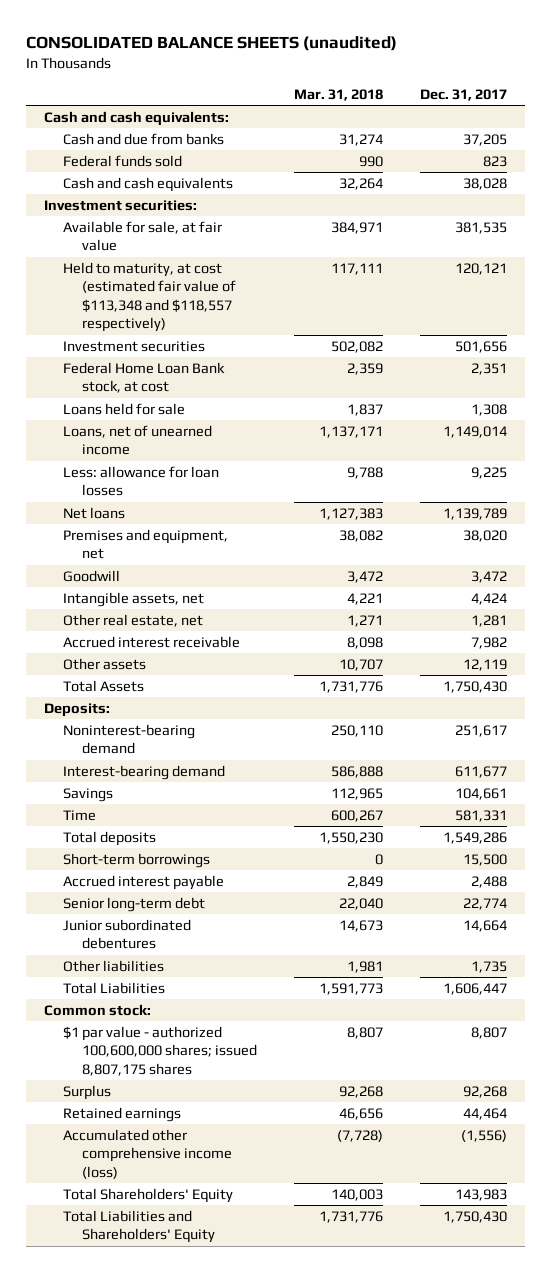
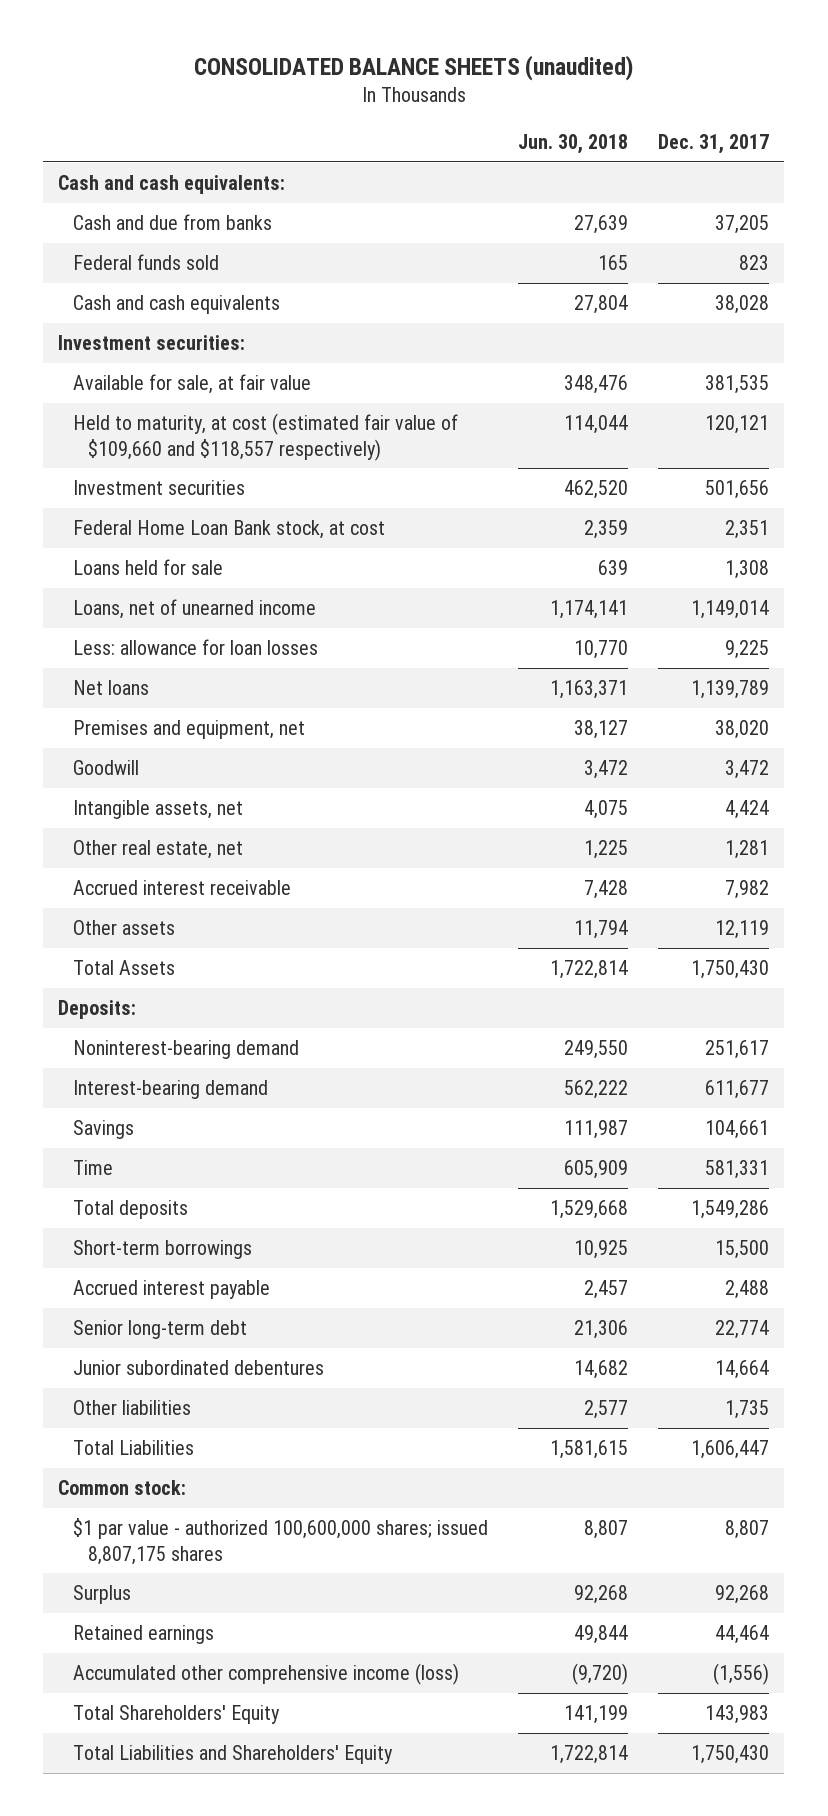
[293,88,383,101] Mar. 31, 2018 -> none
none -> [518,134,629,155] Jun. 30, 2018
[62,261,236,333] Held to maturity, at cost (estimated fair value of $113,348 and $118,557 respectively) -> [73,412,459,461] Held to maturity, at cost (estimated fair value of $109,660 and $118,557 respectively)

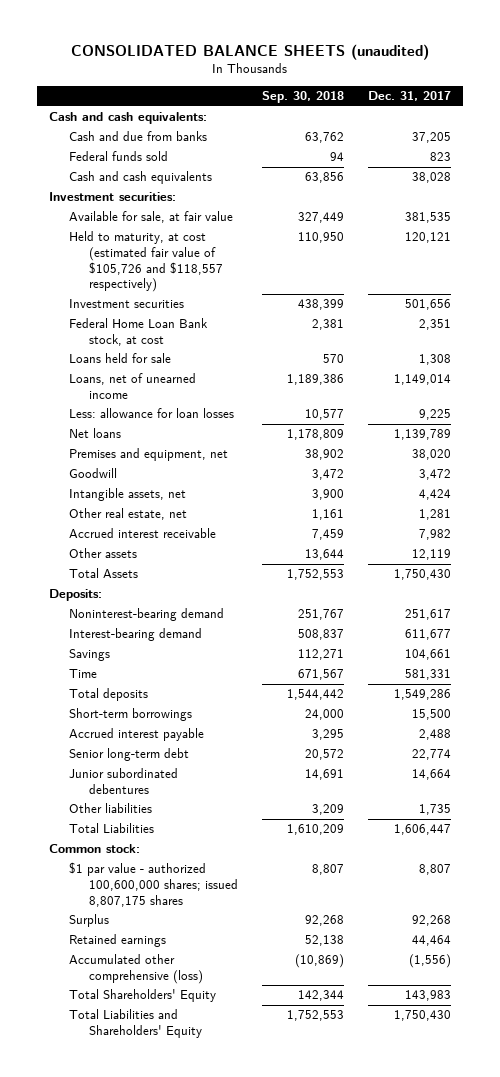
[518,134,629,155] Jun. 30, 2018 -> none
none -> [261,91,344,104] Sep. 30, 2018
[73,412,459,461] Held to maturity, at cost (estimated fair value of $109,660 and $118,557 respectively) -> [68,231,223,293] Held to maturity, at cost (estimated fair value of $105,726 and $118,557 respectively)
[73,1662,460,1685] Accumulated other comprehensive income (loss) -> [68,954,203,984] Accumulated other comprehensive (loss)

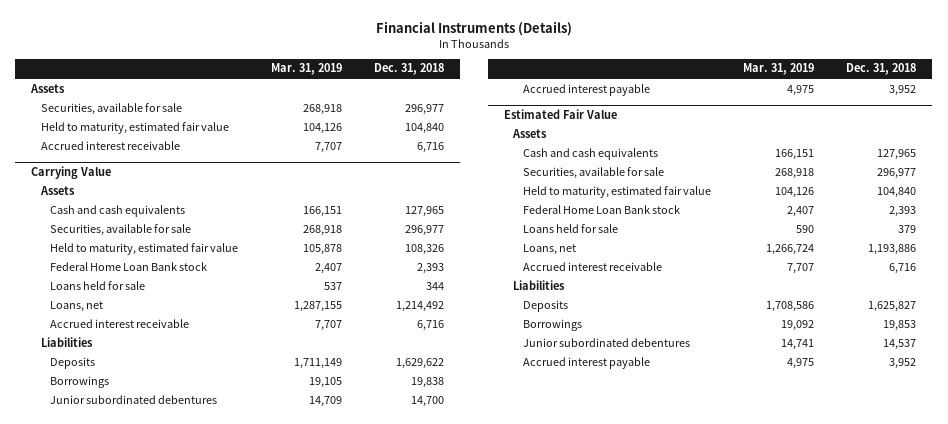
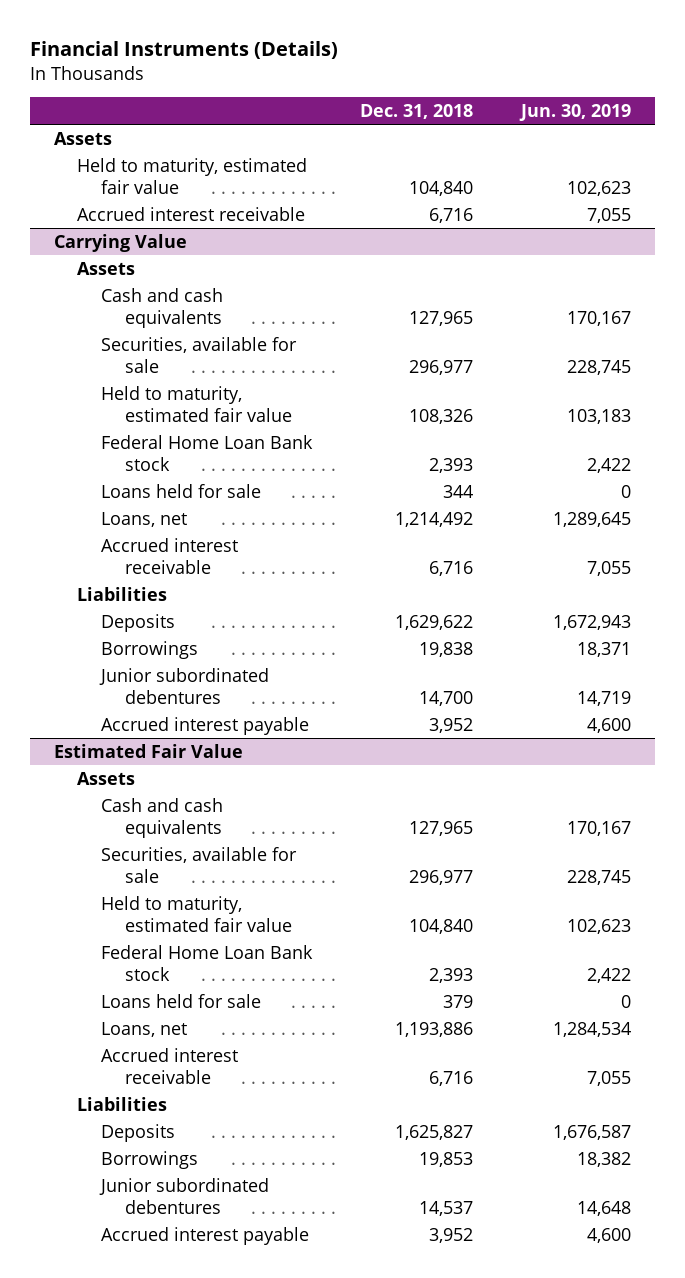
[270,63,342,76] Mar. 31, 2019 -> none
none -> [519,103,632,121] Jun. 30, 2019
[40,102,182,115] Securities, available for sale -> none

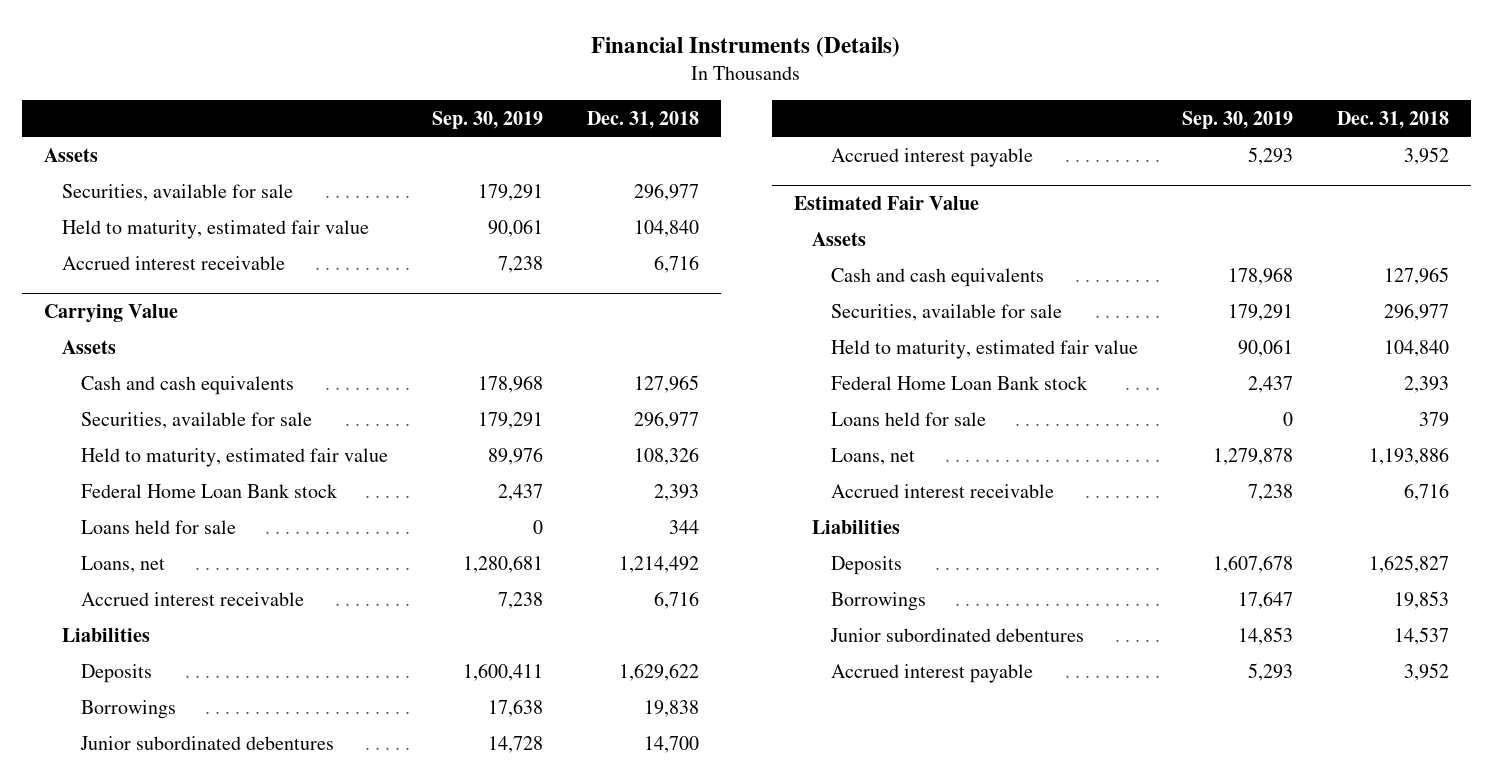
[519,103,632,121] Jun. 30, 2019 -> none
none -> [432,111,544,130] Sep. 30, 2019
none -> [62,183,294,201] Securities, available for sale

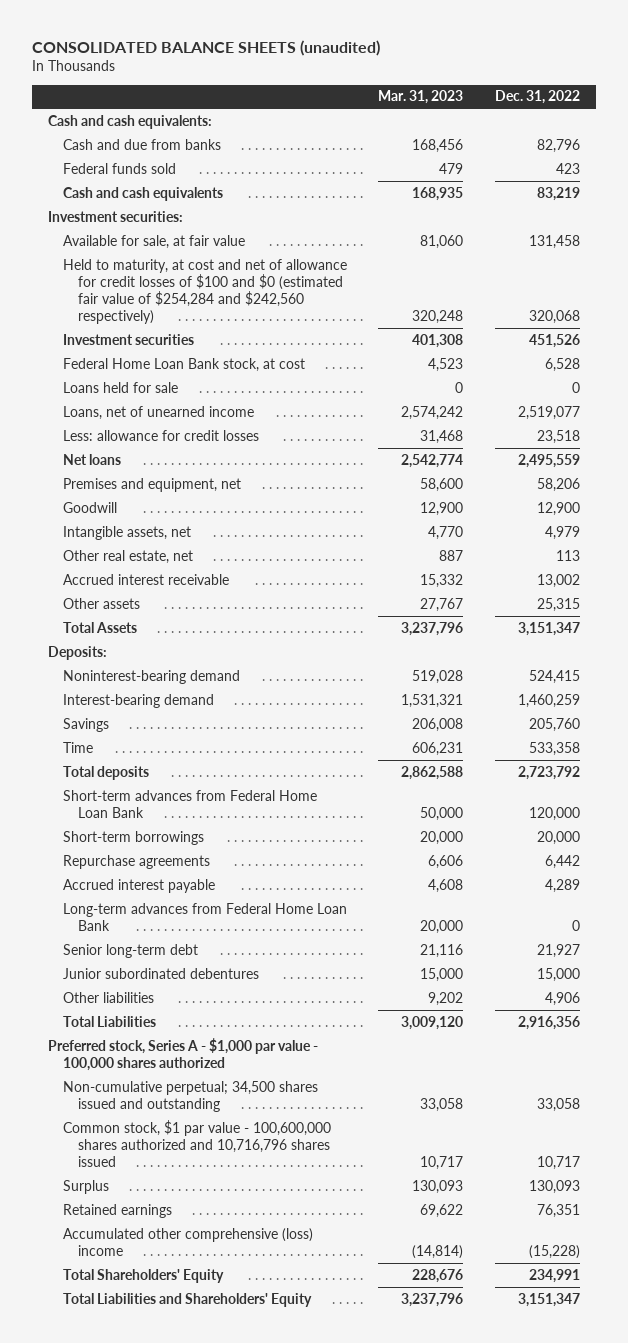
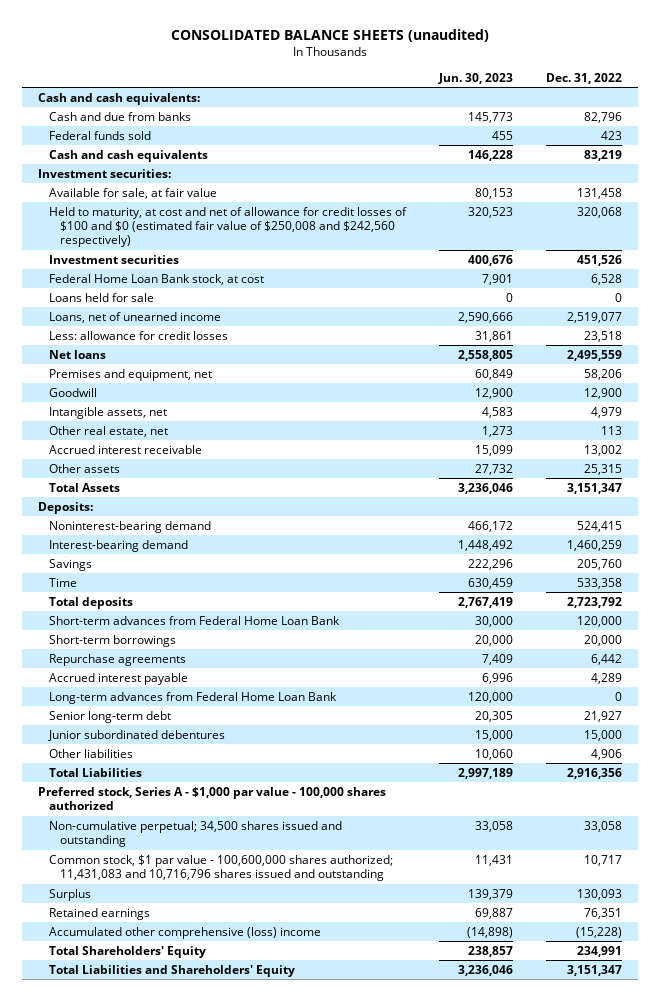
[378,90,464,105] Mar. 31, 2023 -> none
none -> [437,72,513,84] Jun. 30, 2023
[62,258,347,324] Held to maturity, at cost and net of allowance for credit losses of $100 and $0 (estimated fair value of $254,284 and $242,560 respectively) -> [49,206,408,248] Held to maturity, at cost and net of allowance for credit losses of $100 and $0 (estimated fair value of $250,008 and $242,560 respectively)
[62,1119,331,1167] Common stock, $1 par value - 100,600,000 shares authorized and 10,716,796 shares issued -> [49,854,394,882] Common stock, $1 par value - 100,600,000 shares authorized; 11,431,083 and 10,716,796 shares issued and outstanding

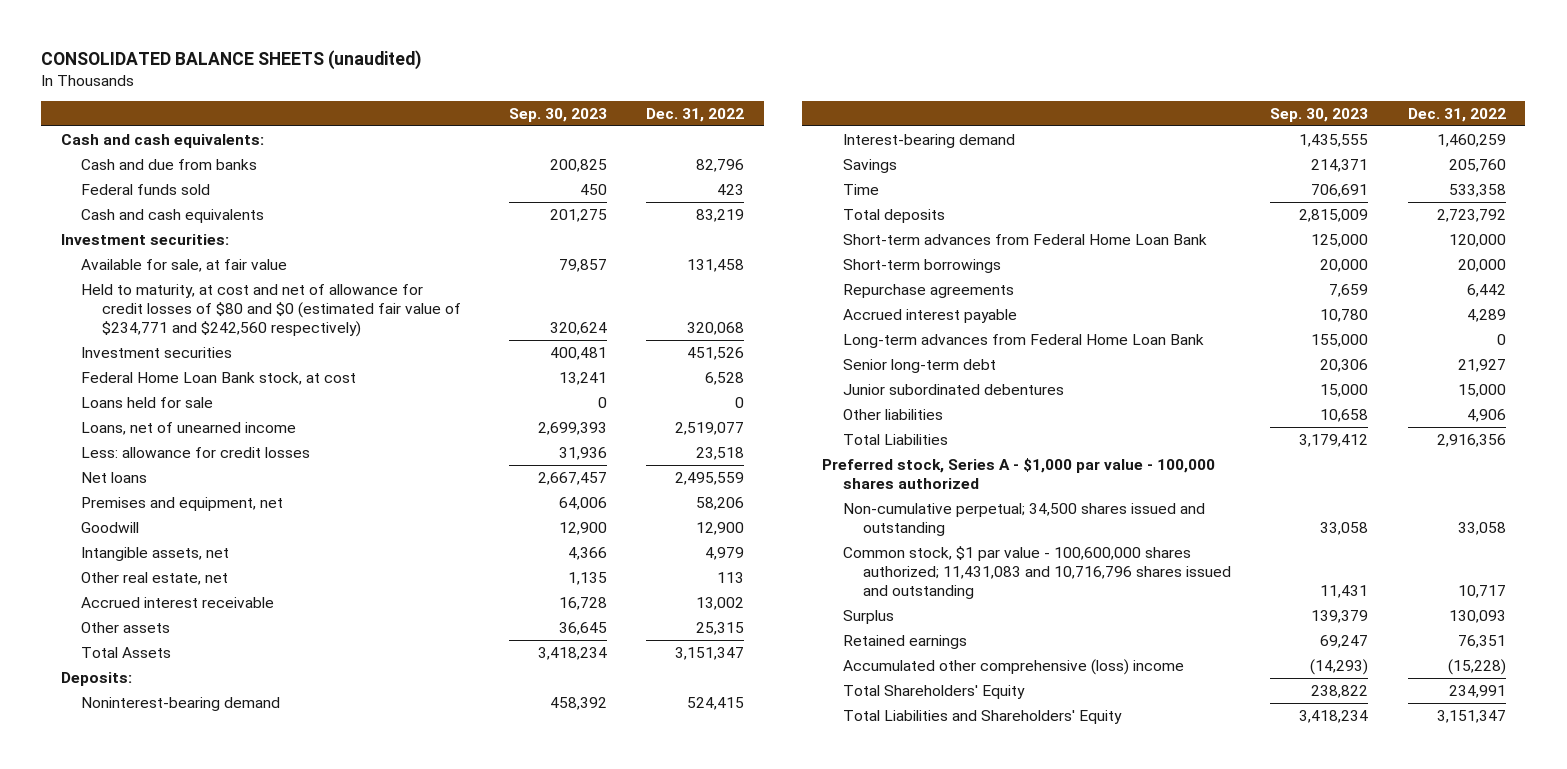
[437,72,513,84] Jun. 30, 2023 -> none
none -> [509,107,608,122] Sep. 30, 2023
[49,206,408,248] Held to maturity, at cost and net of allowance for credit losses of $100 and $0 (estimated fair value of $250,008 and $242,560 respectively) -> [81,283,461,337] Held to maturity, at cost and net of allowance for credit losses of $80 and $0 (estimated fair value of $234,771 and $242,560 respectively)

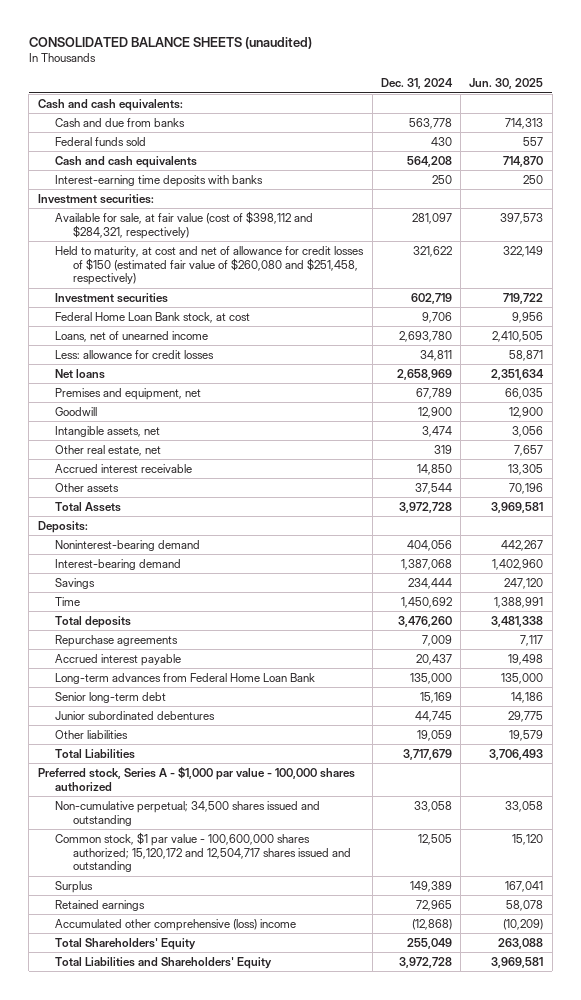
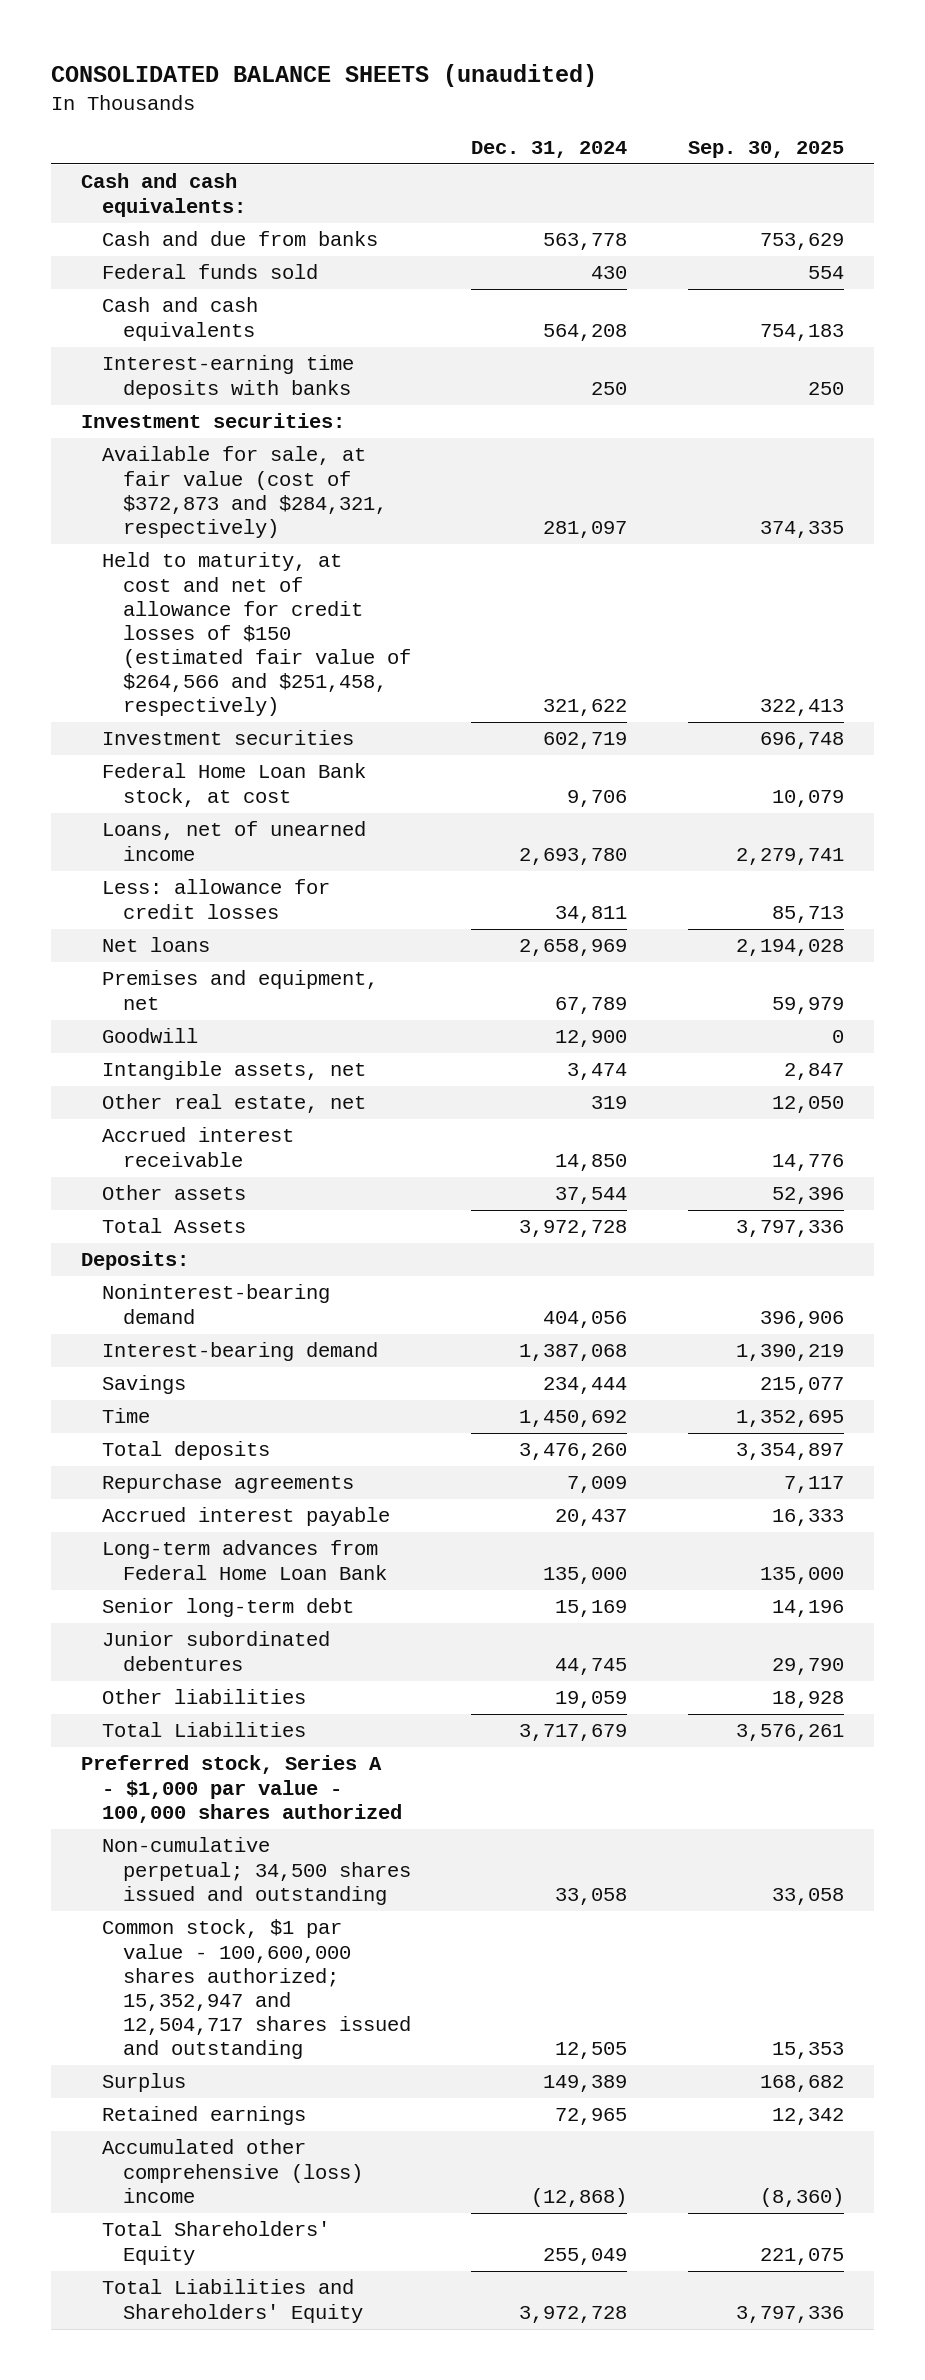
[469,78,544,90] Jun. 30, 2025 -> none
none -> [687,140,844,158] Sep. 30, 2025
[55,210,314,239] Available for sale, at fair value (cost of $398,112 and $284,321, respectively) -> [101,446,387,538] Available for sale, at fair value (cost of $372,873 and $284,321, respectively)
[55,245,365,286] Held to maturity, at cost and net of allowance for credit losses of $150 (estimated fair value of $260,080 and $251,458, respectively) -> [101,552,411,716] Held to maturity, at cost and net of allowance for credit losses of $150 (estimated fair value of $264,566 and $251,458, respectively)
[55,831,352,873] Common stock, $1 par value - 100,600,000 shares authorized; 15,120,172 and 12,504,717 shares issued and outstanding -> [101,1919,411,2059] Common stock, $1 par value - 100,600,000 shares authorized; 15,352,947 and 12,504,717 shares issued and outstanding

